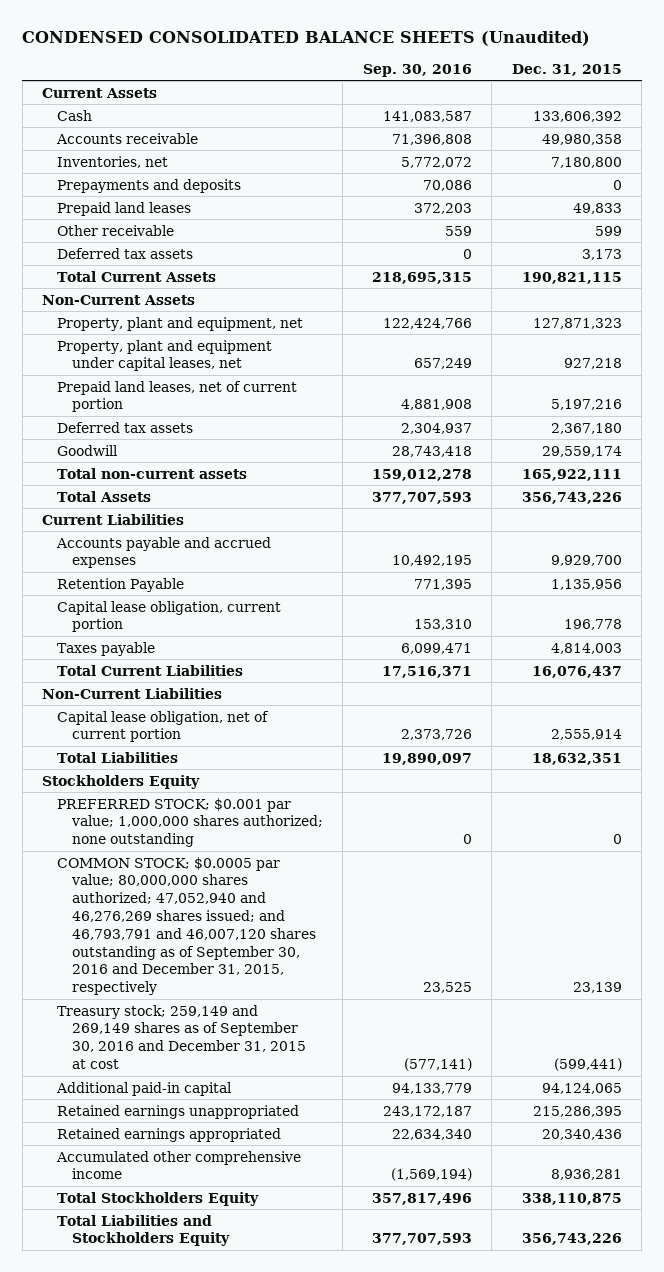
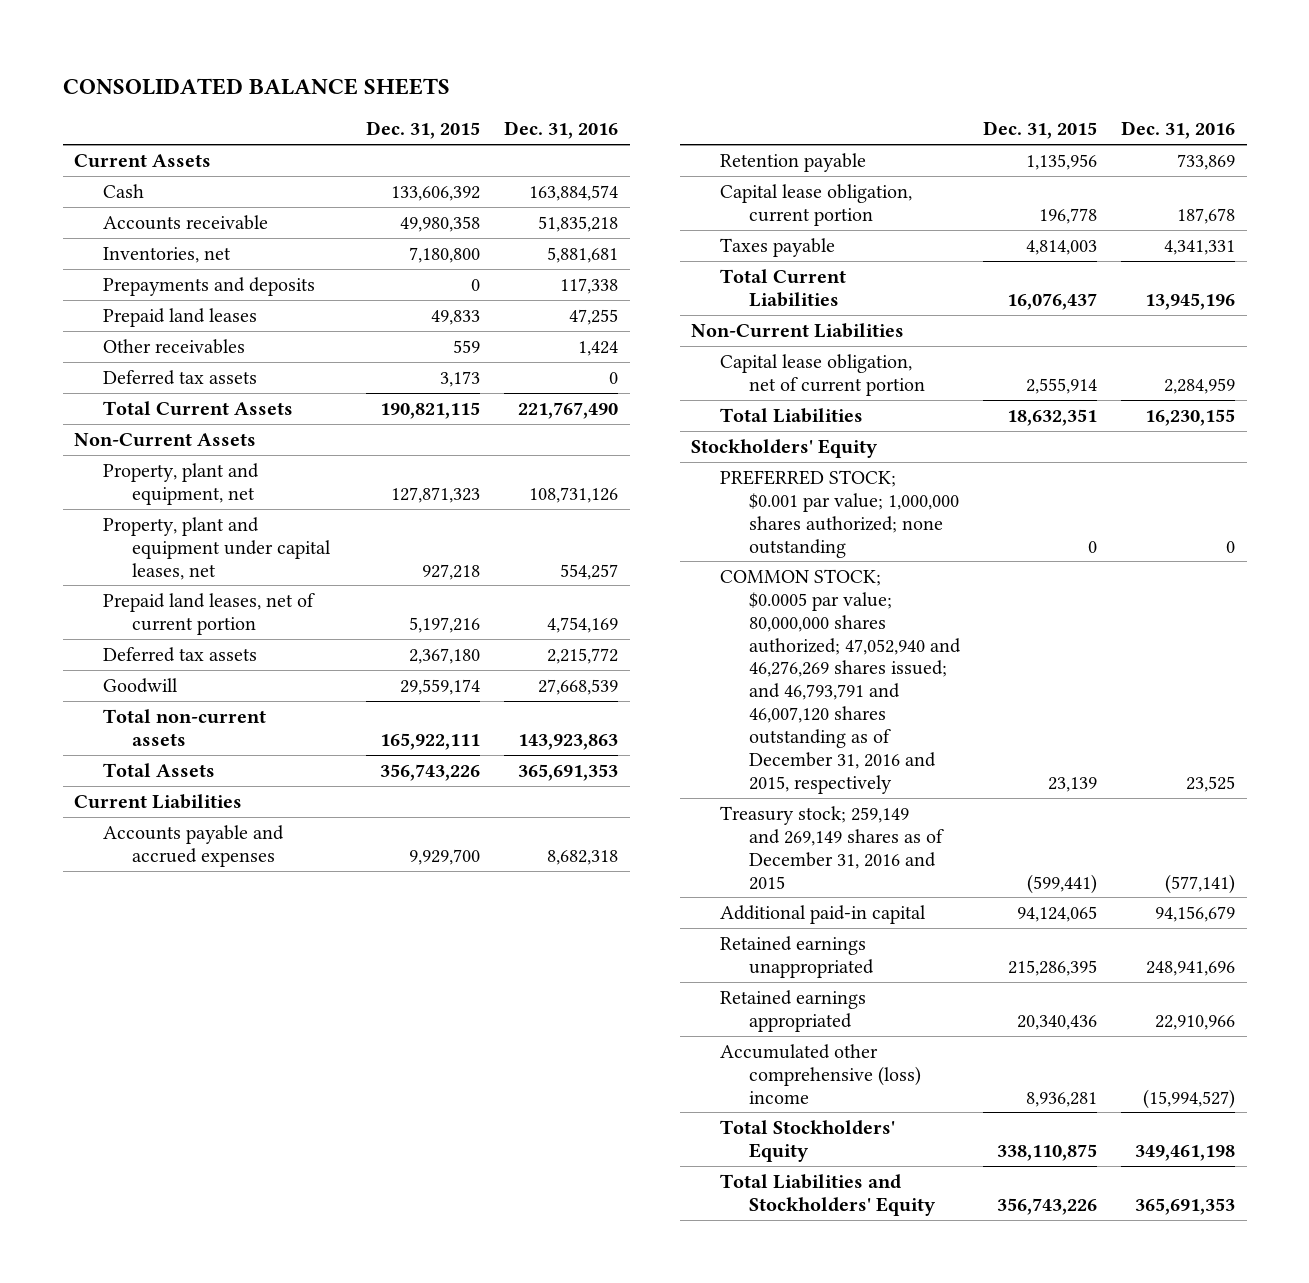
[22,31,591,47] CONDENSED CONSOLIDATED BALANCE SHEETS (Unaudited) -> [62,77,450,95] CONSOLIDATED BALANCE SHEETS
[362,63,472,77] Sep. 30, 2016 -> none
none -> [504,121,619,140] Dec. 31, 2016
[56,224,174,236] Other receivable -> none
none -> [103,338,246,354] Other receivables
[56,577,184,592] Retention Payable -> [720,152,867,172] Retention payable
[41,774,200,789] Stockholders Equity -> [691,438,879,458] Stockholders' Equity
[56,856,316,996] COMMON STOCK; $0.0005 par value; 80,000,000 shares authorized; 47,052,940 and 46,276,269 shares issued; and 46,793,791 and 46,007,120 shares outstanding as of September 30, 2016 and December 31, 2015, respectively -> [720,568,961,794] COMMON STOCK; $0.0005 par value; 80,000,000 shares authorized; 47,052,940 and 46,276,269 shares issued; and 46,793,791 and 46,007,120 shares outstanding as of December 31, 2016 and 2015, respectively
[56,1004,306,1069] Treasury stock; 259,149 and 269,149 shares as of September 30, 2016 and December 31, 2015 at cost -> [720,805,944,890] Treasury stock; 259,149 and 269,149 shares as of December 31, 2016 and 2015
[55,1150,301,1180] Accumulated other comprehensive income -> [720,1043,921,1104] Accumulated other comprehensive (loss) income
[56,1191,259,1206] Total Stockholders Equity -> [720,1119,896,1162] Total Stockholders' Equity
[56,1214,230,1247] Total Liabilities and Stockholders Equity -> [720,1173,936,1216] Total Liabilities and Stockholders' Equity

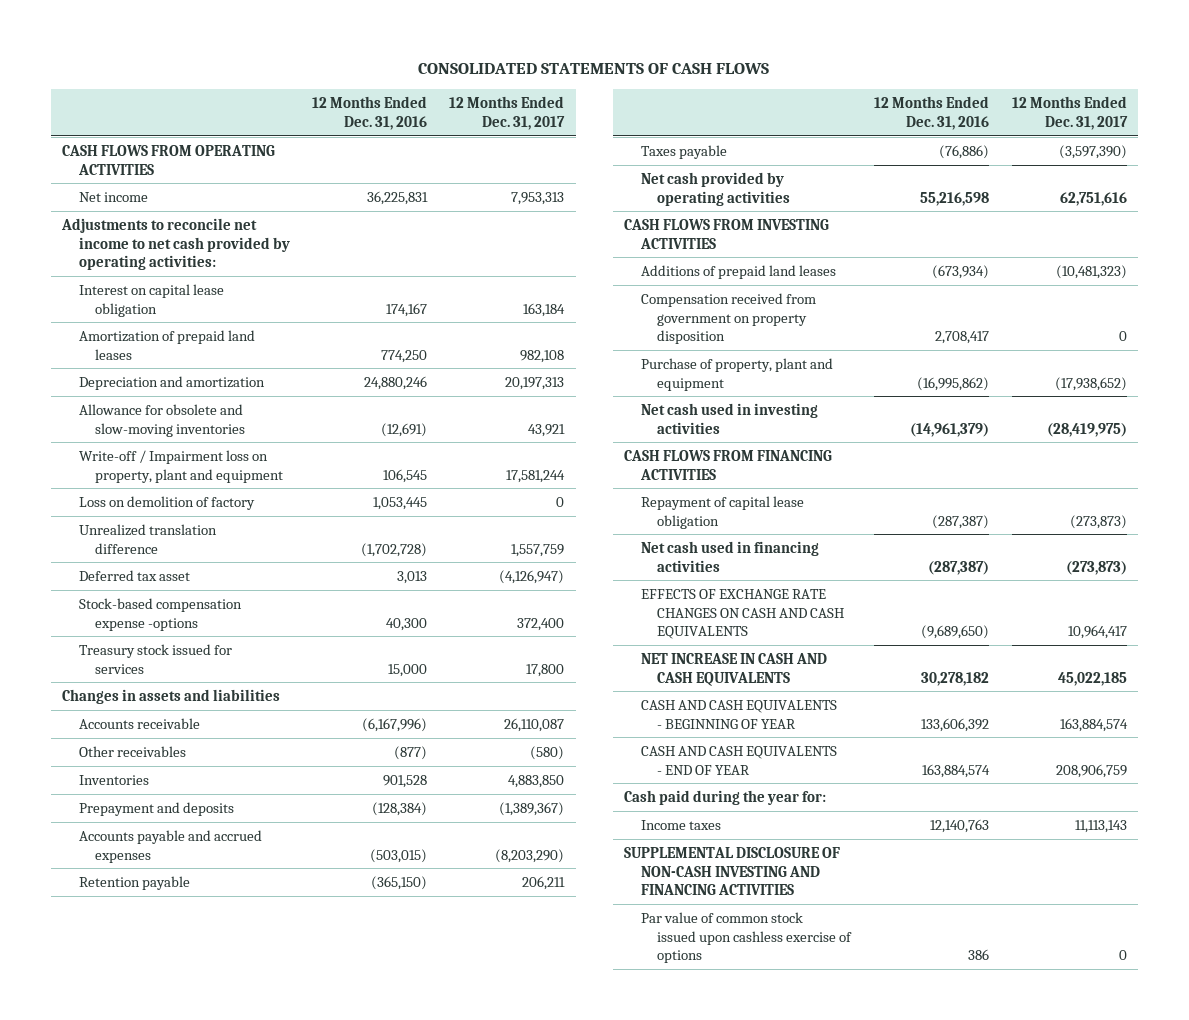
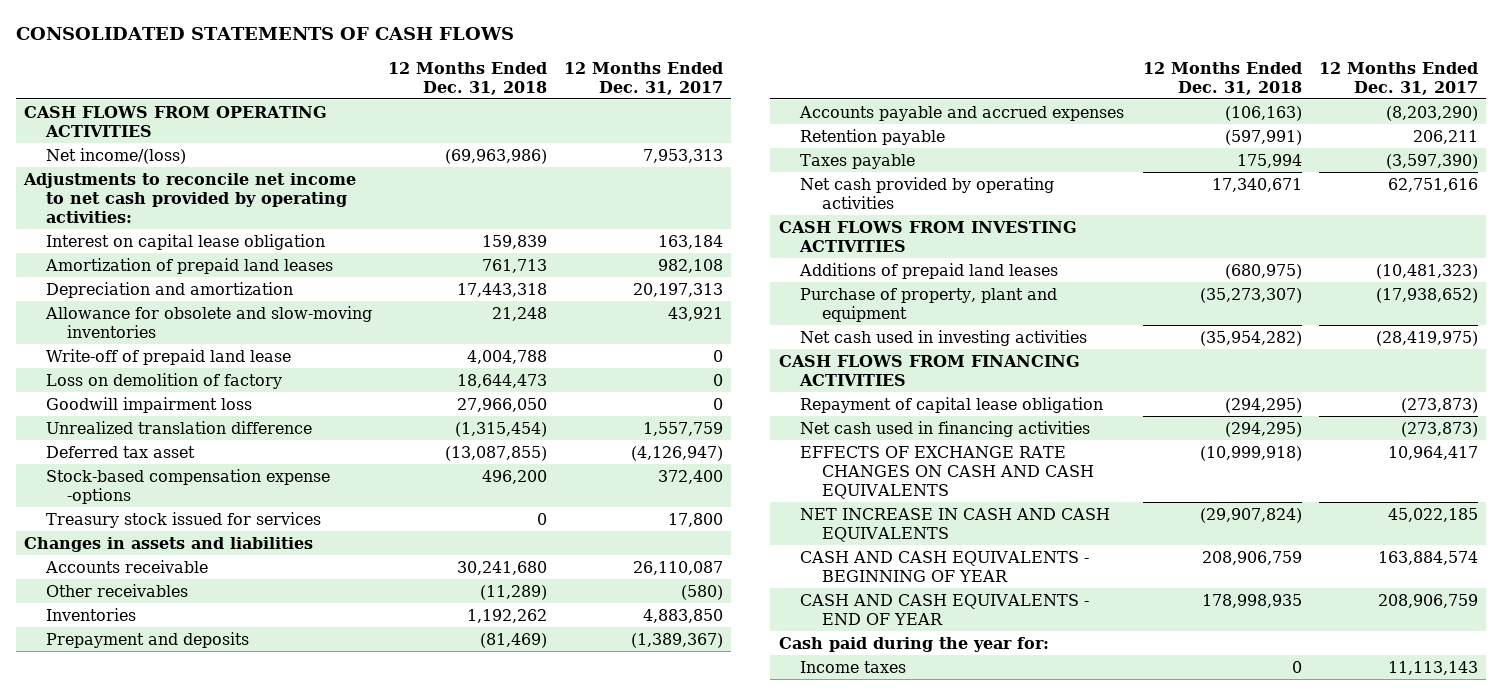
[312,96,428,130] 12 Months Ended Dec. 31, 2016 -> none
none -> [388,61,548,95] 12 Months Ended Dec. 31, 2018
[78,192,148,203] Net income -> [45,147,186,164] Net income/(loss)
[78,450,284,483] Write-off / Impairment loss on property, plant and equipment -> none
none -> [45,348,291,365] Write-off of prepaid land lease
none -> [45,396,252,413] Goodwill impairment loss
[640,293,816,344] Compensation received from government on property disposition -> none
[624,847,841,895] SUPPLEMENTAL DISCLOSURE OF NON-CASH INVESTING AND FINANCING ACTIVITIES -> none
[640,912,853,963] Par value of common stock issued upon cashless exercise of options -> none

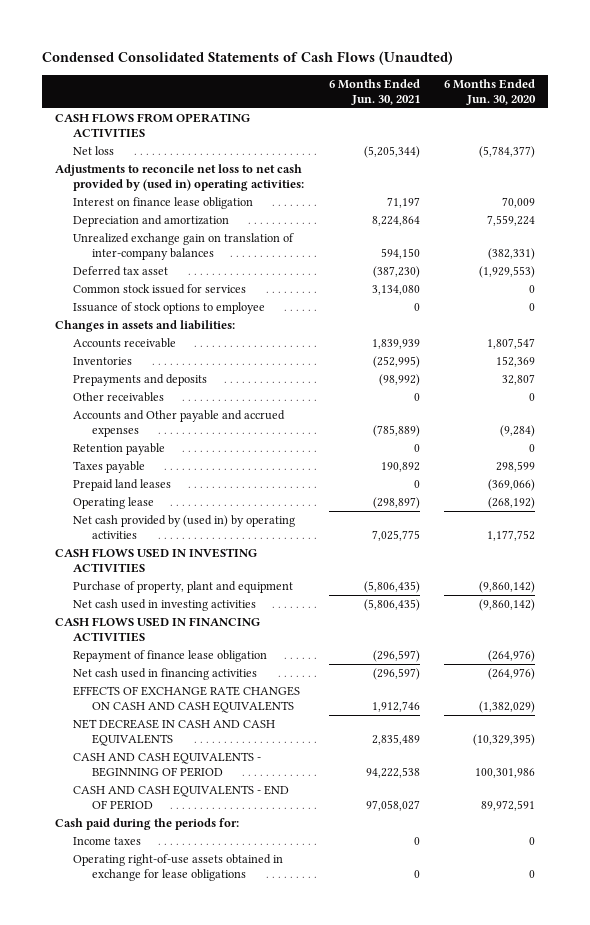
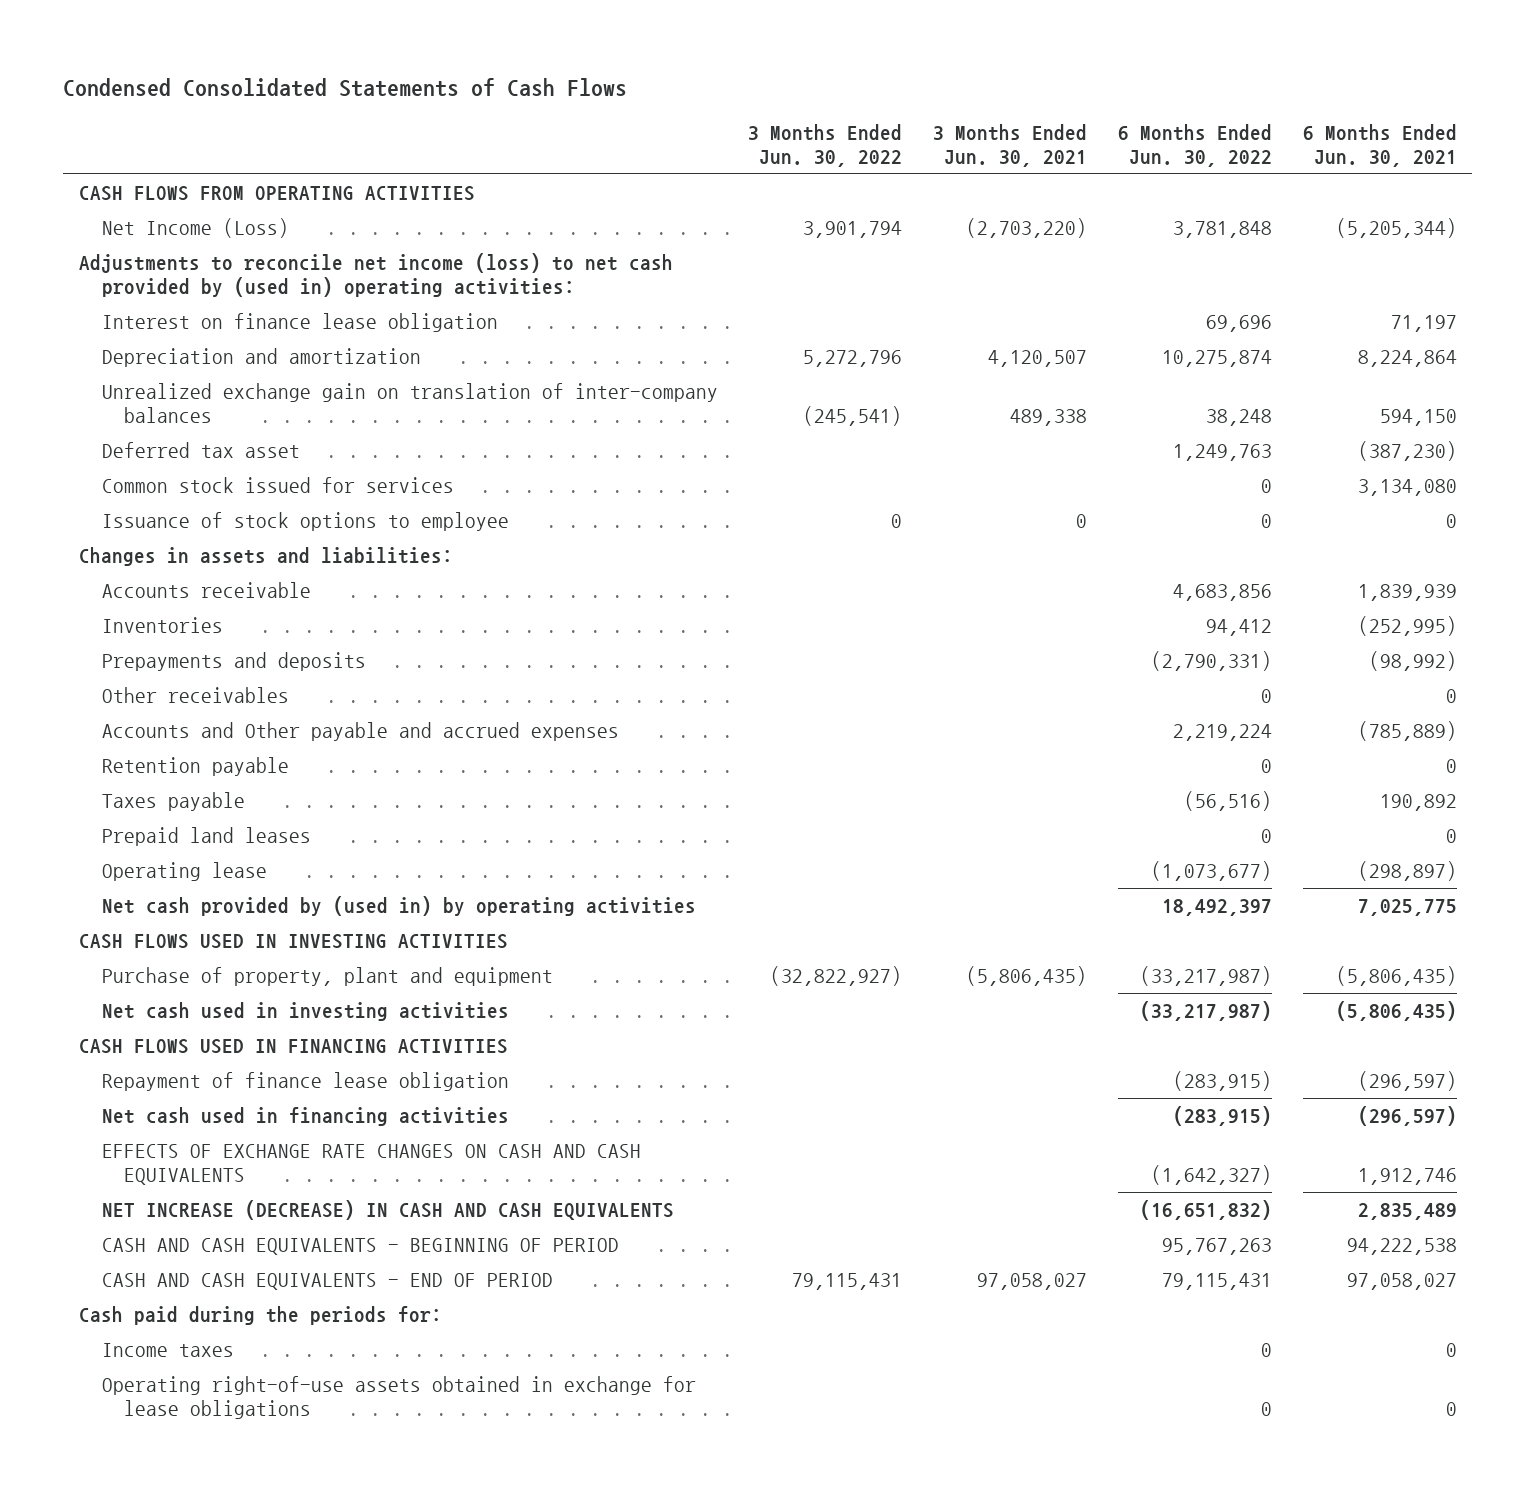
[42,50,454,65] Condensed Consolidated Statements of Cash Flows (Unaudted) -> [63,77,628,97] Condensed Consolidated Statements of Cash Flows
[444,78,537,105] 6 Months Ended Jun. 30, 2020 -> none
none -> [748,124,903,167] 3 Months Ended Jun. 30, 2022
none -> [933,124,1088,167] 3 Months Ended Jun. 30, 2021
none -> [1118,124,1273,167] 6 Months Ended Jun. 30, 2022
[73,146,115,156] Net loss -> [101,218,289,239] Net Income (Loss)
[54,164,305,192] Adjustments to reconcile net loss to net cash provided by (used in) operating activities: -> [78,253,673,297] Adjustments to reconcile net income (loss) to net cash provided by (used in) operating activities:
[73,719,276,747] NET DECREASE IN CASH AND CASH EQUIVALENTS -> [101,1200,674,1221] NET INCREASE (DECREASE) IN CASH AND CASH EQUIVALENTS

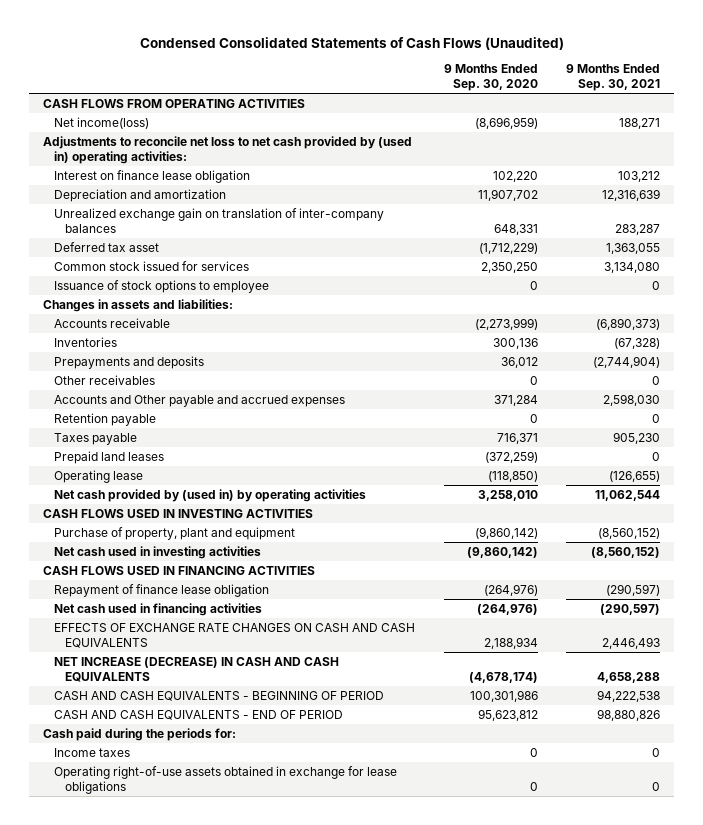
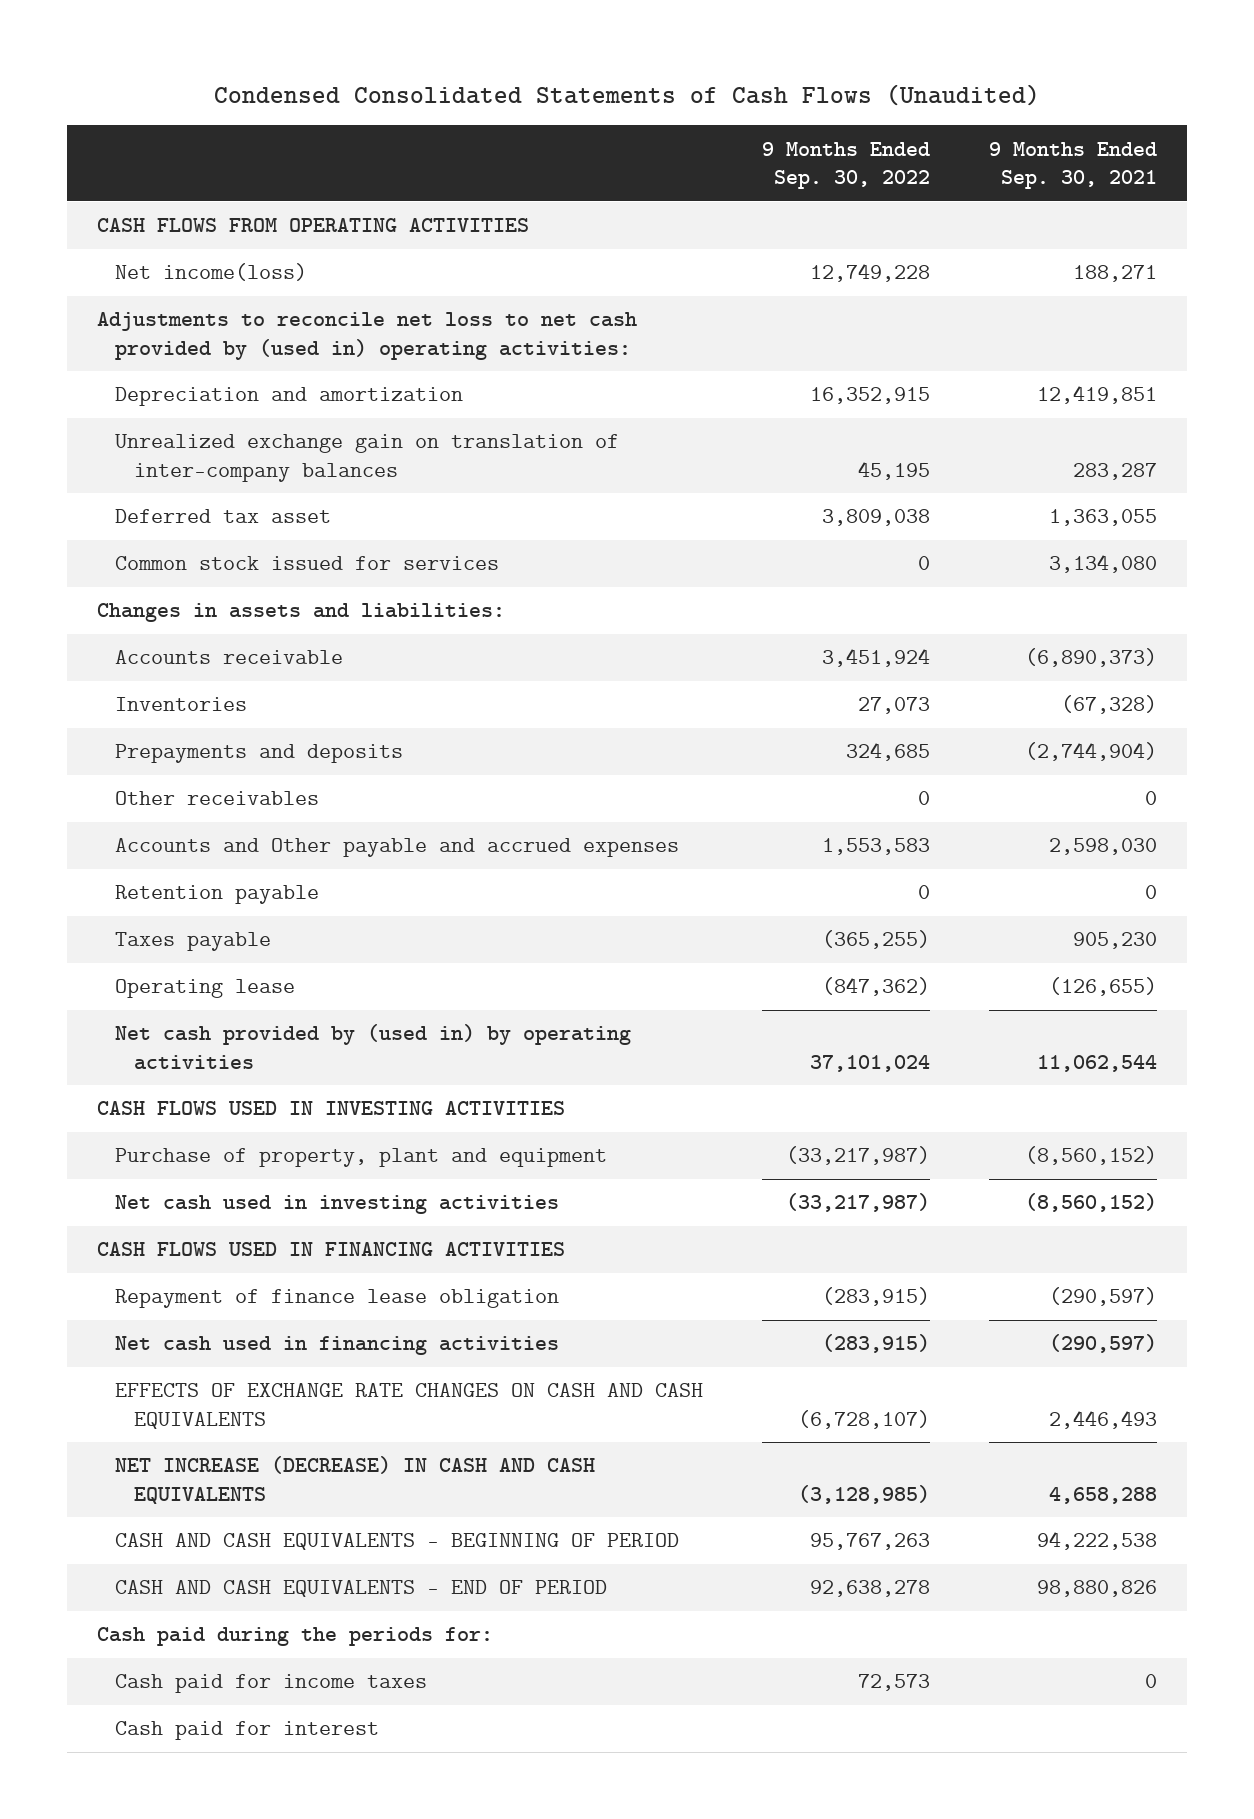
[443,64,538,92] 9 Months Ended Sep. 30, 2020 -> none
none -> [762,141,931,190] 9 Months Ended Sep. 30, 2022
[54,169,251,183] Interest on finance lease obligation -> none
[602,188,661,201] 12,316,639 -> [1037,385,1158,405] 12,419,851
[54,279,270,293] Issuance of stock options to employee -> none
[54,450,165,464] Prepaid land leases -> none
[54,765,398,794] Operating right-of-use assets obtained in exchange for lease obligations -> none
[54,747,131,757] Income taxes -> [115,1674,428,1694] Cash paid for income taxes
none -> [115,1721,380,1741] Cash paid for interest

